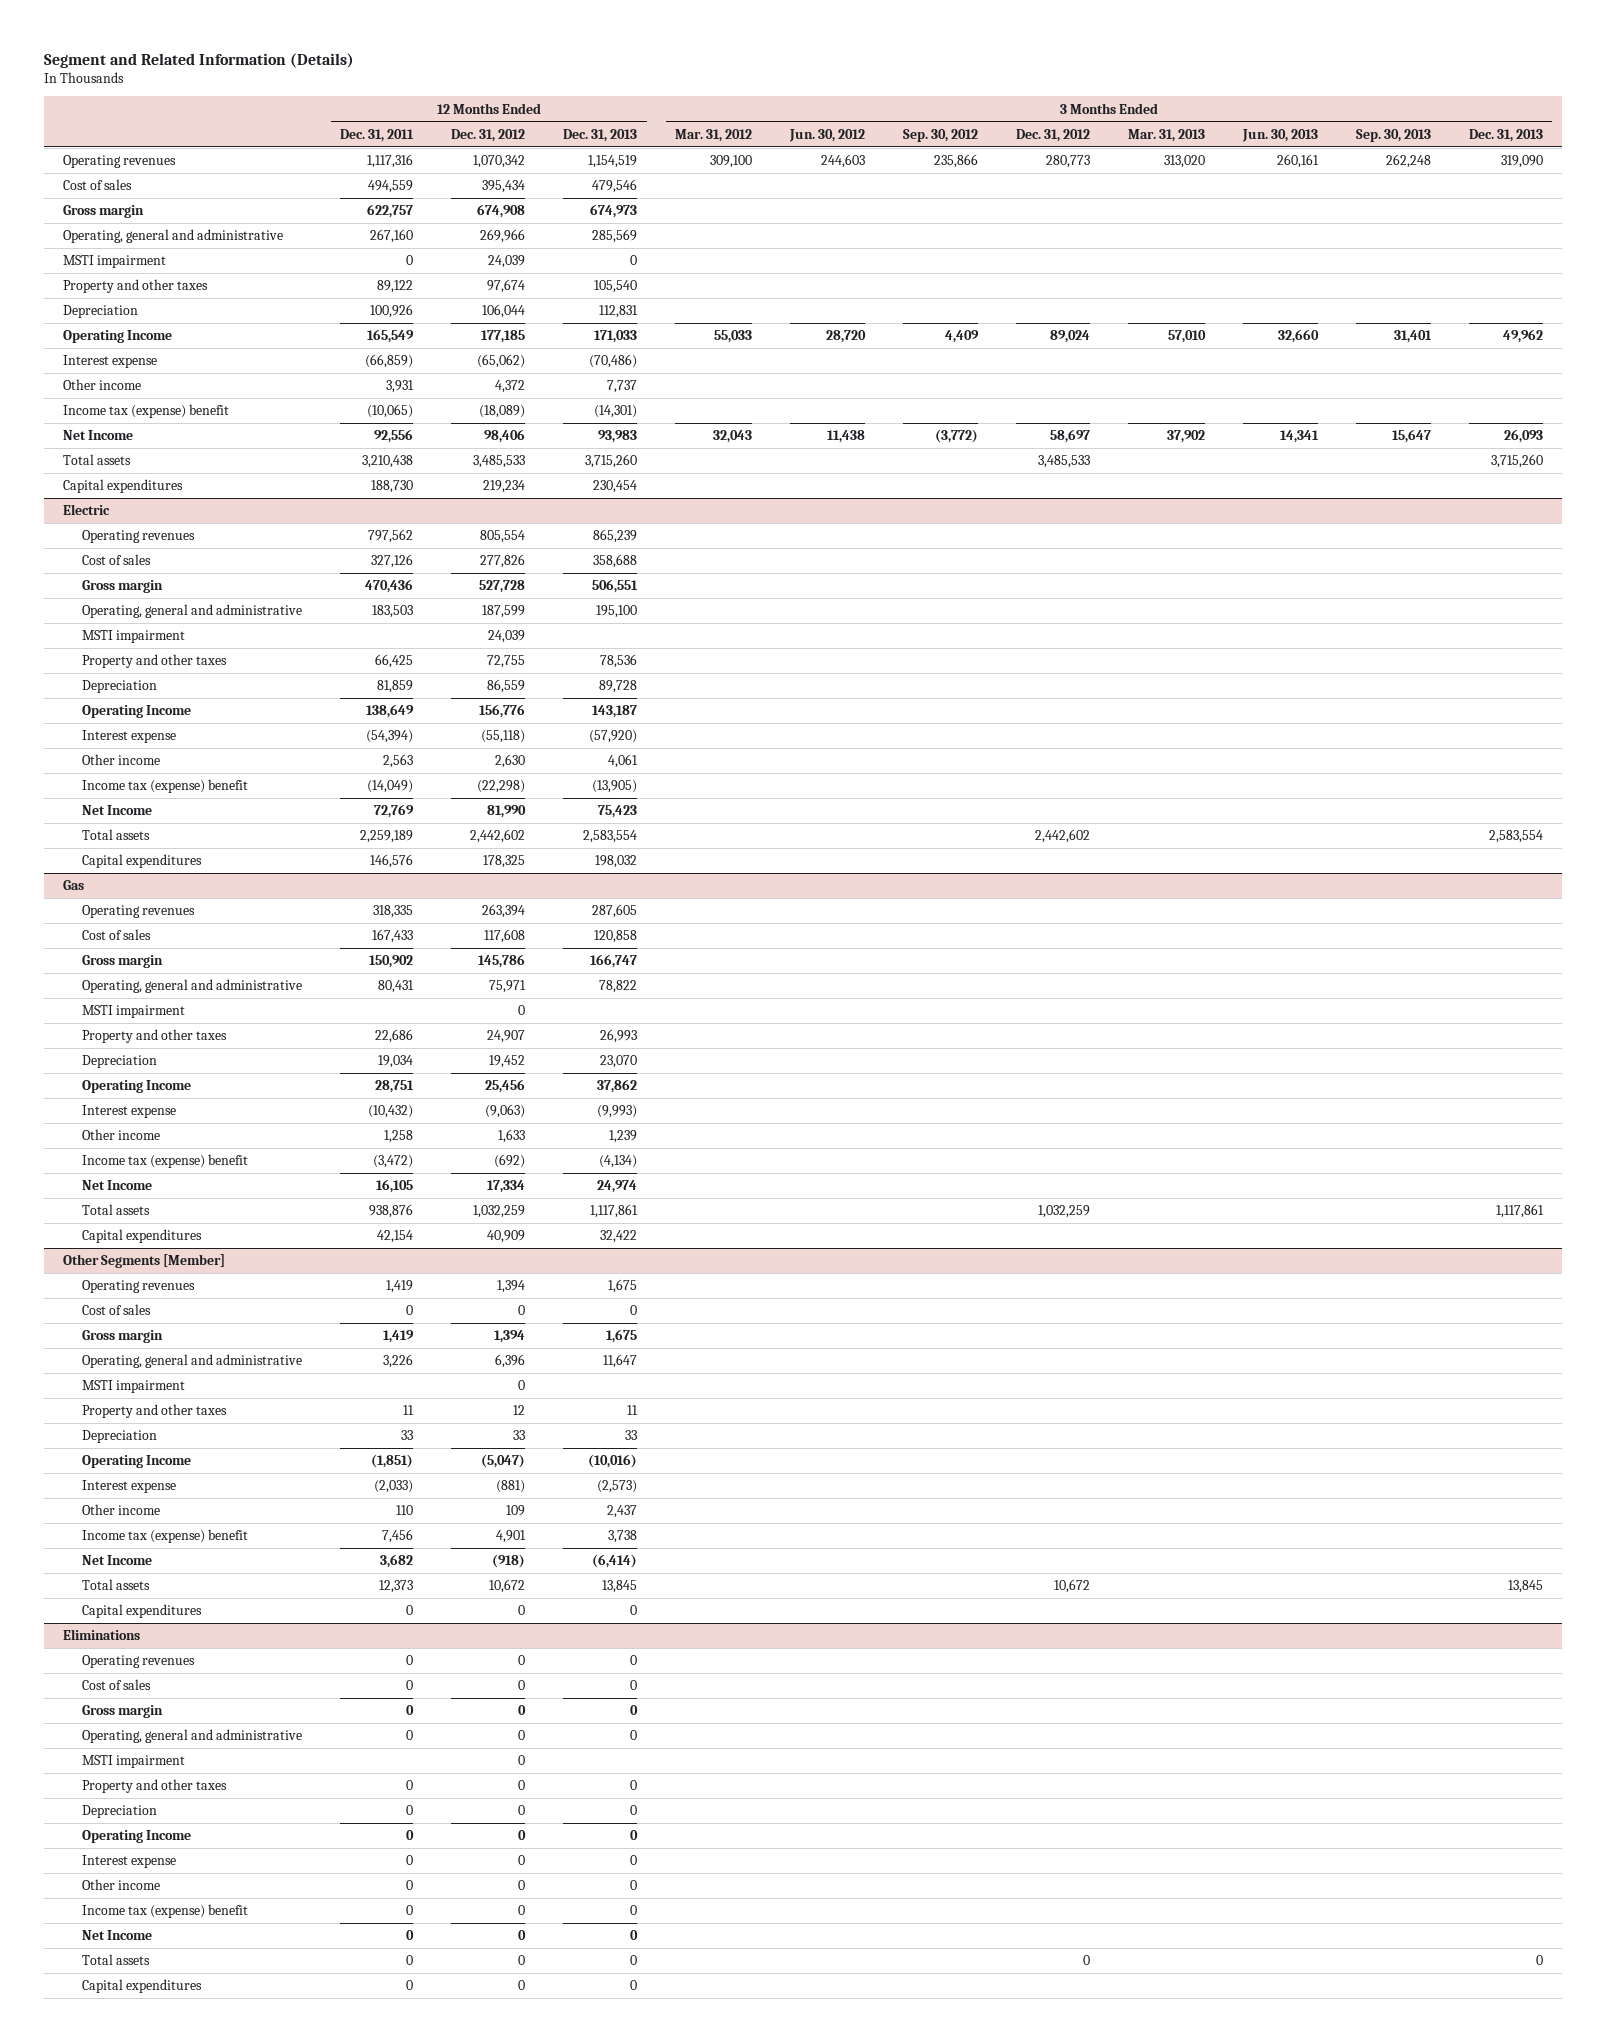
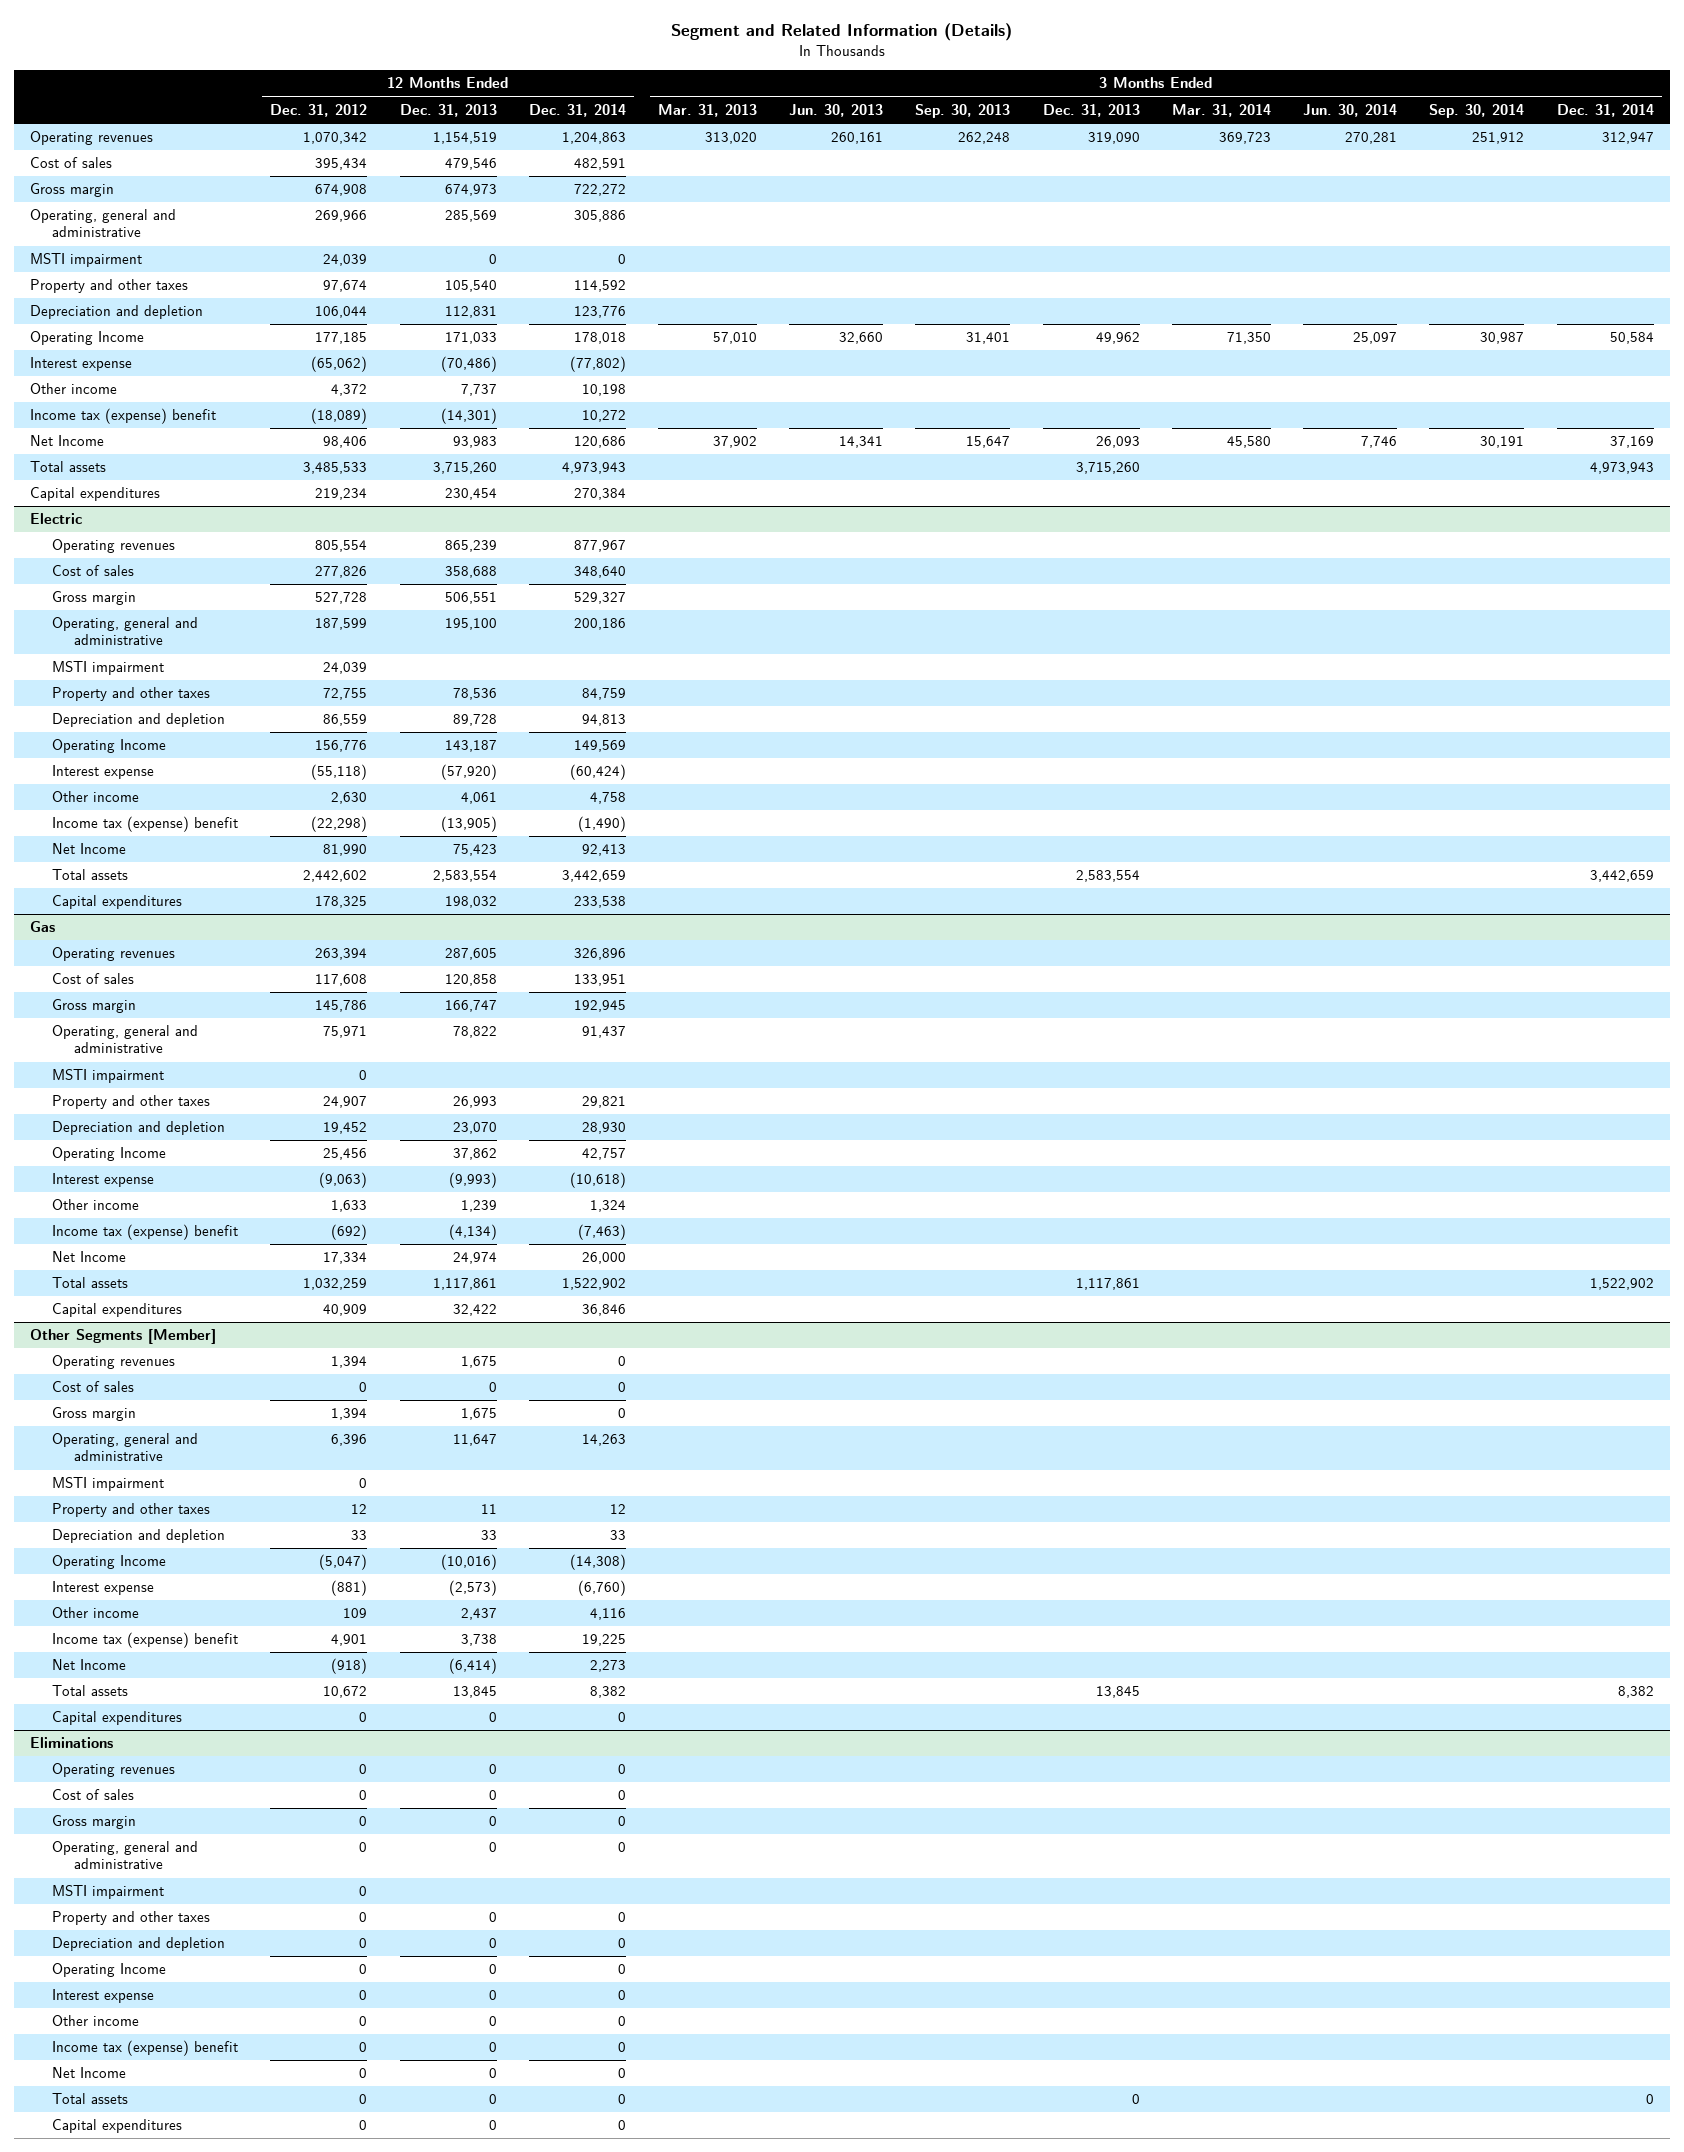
[340,128,415,142] Dec. 31, 2011 -> none
[675,128,753,142] Mar. 31, 2012 -> none
[789,128,866,142] Jun. 30, 2012 -> none
[903,128,979,142] Sep. 30, 2012 -> none
[1016,128,1091,142] Dec. 31, 2012 -> none
none -> [528,103,626,117] Dec. 31, 2014
none -> [1171,103,1271,117] Mar. 31, 2014
none -> [1303,103,1398,117] Jun. 30, 2014
none -> [1429,103,1525,118] Sep. 30, 2014
none -> [1556,103,1654,117] Dec. 31, 2014
[63,305,139,319] Depreciation -> [30,305,204,320] Depreciation and depletion
[82,680,158,694] Depreciation -> [52,713,226,728] Depreciation and depletion
[82,1055,158,1069] Depreciation -> [52,1121,226,1136] Depreciation and depletion
[82,1430,158,1444] Depreciation -> [52,1529,226,1544] Depreciation and depletion
[82,1805,158,1819] Depreciation -> [52,1937,226,1952] Depreciation and depletion

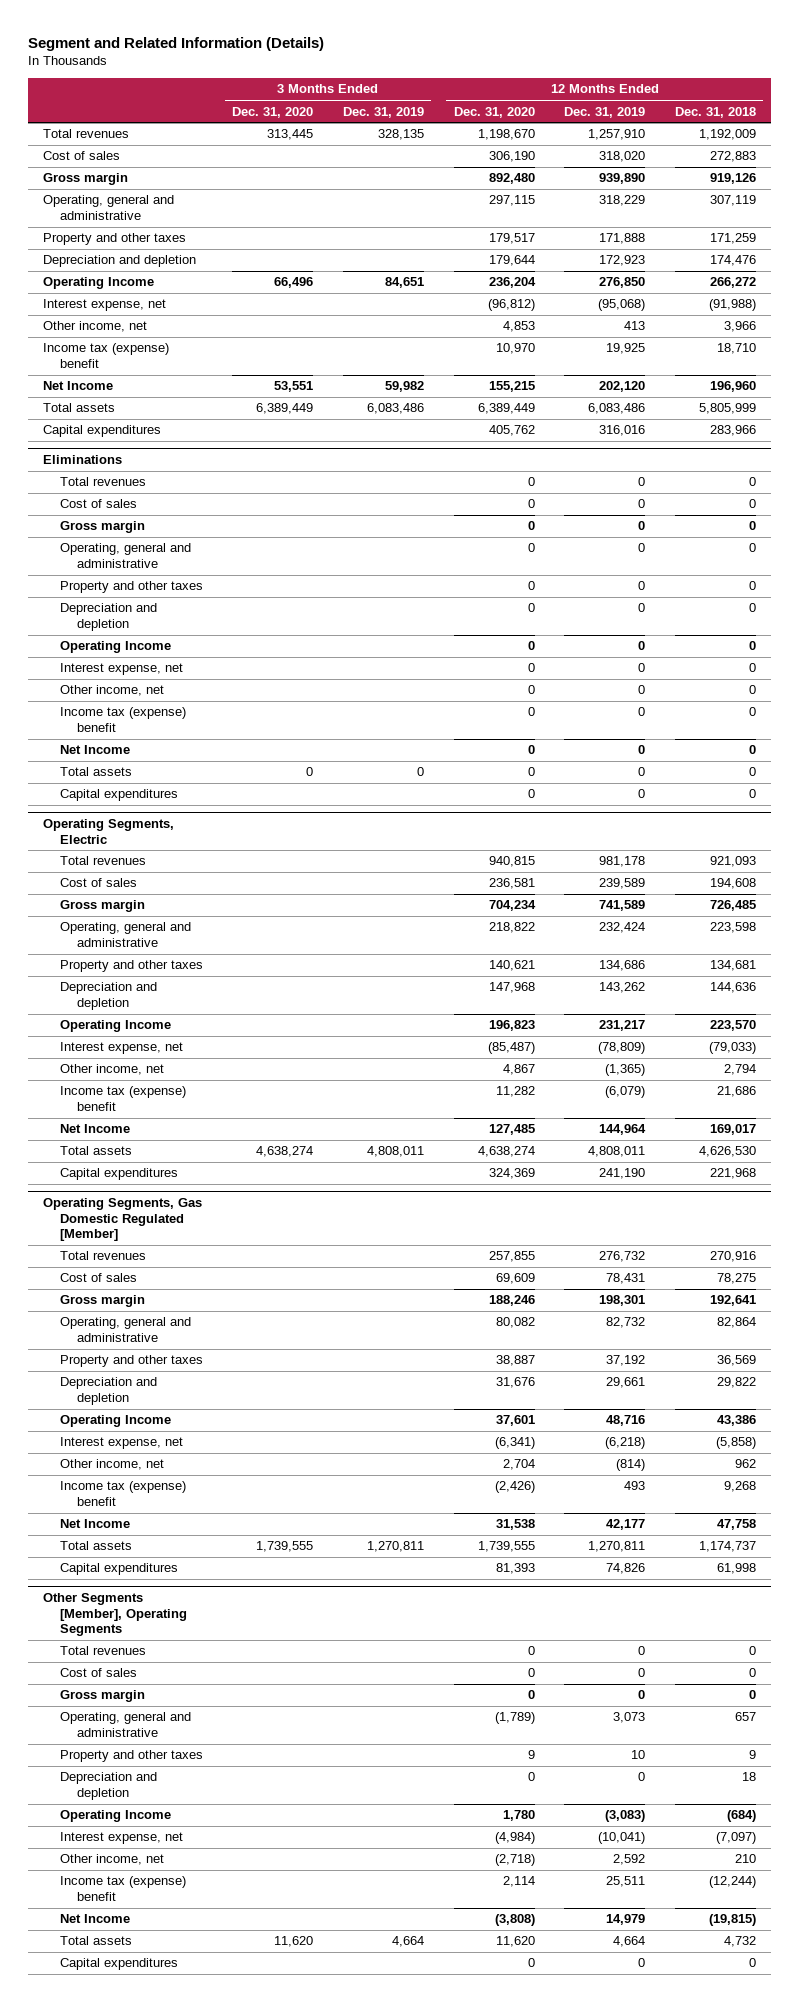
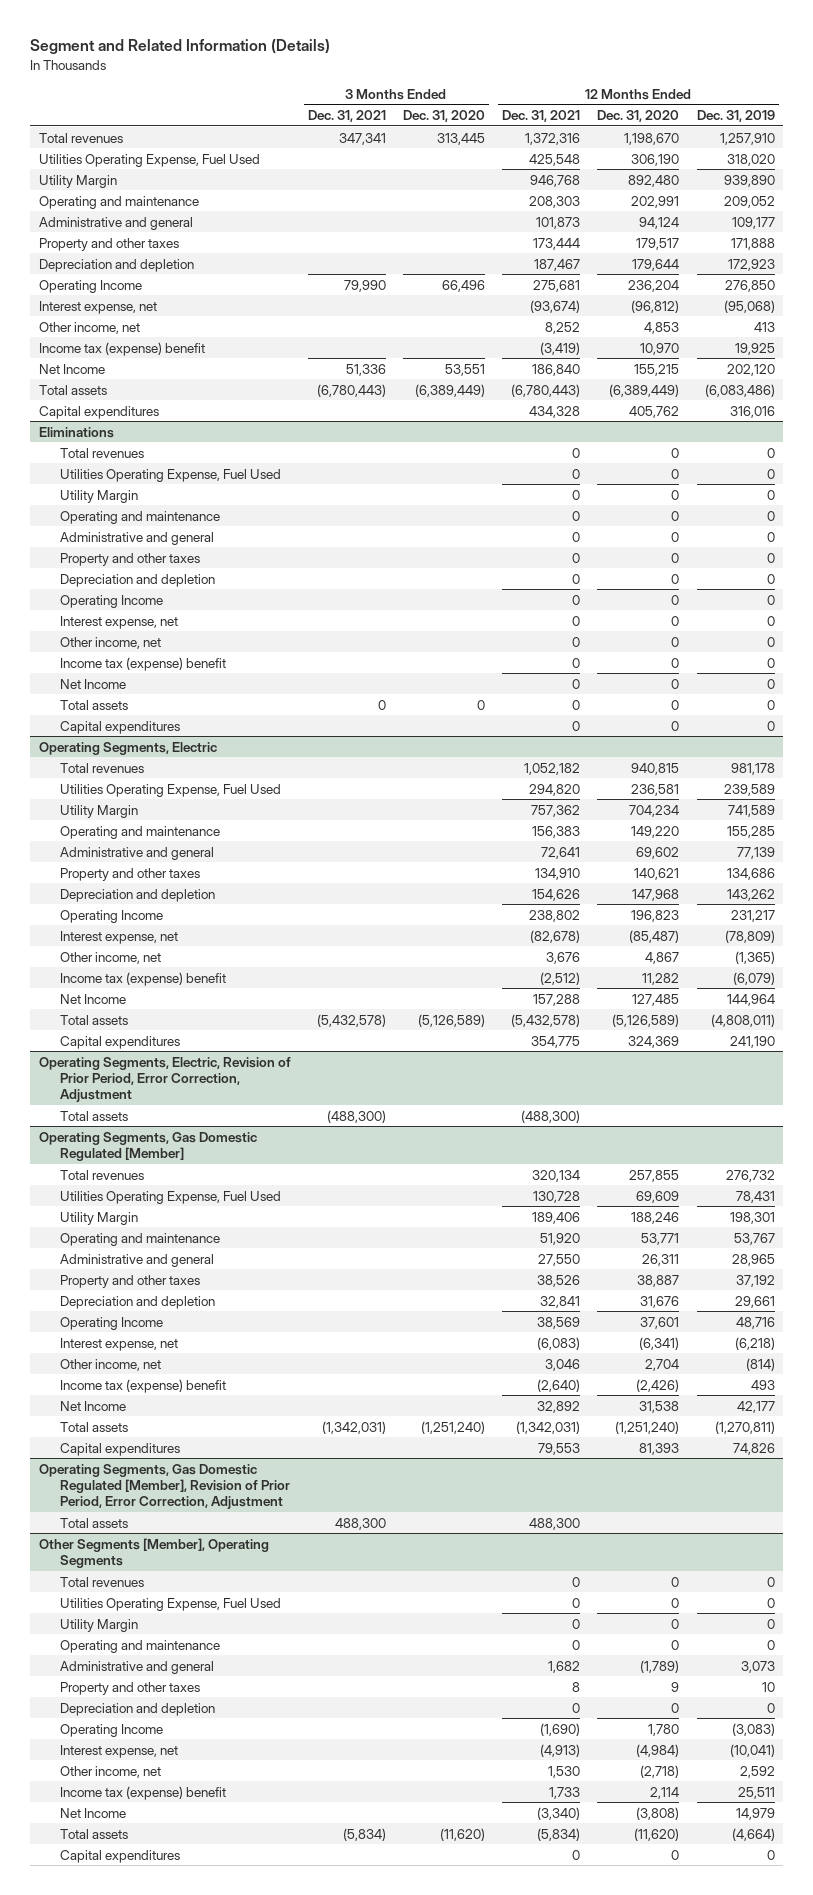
[342,106,424,118] Dec. 31, 2019 -> none
[675,106,757,118] Dec. 31, 2018 -> none
none -> [307,110,386,123] Dec. 31, 2021
none -> [502,110,581,123] Dec. 31, 2021
[42,151,120,161] Cost of sales -> [38,153,260,167] Utilities Operating Expense, Fuel Used
[42,173,128,186] Gross margin -> [38,174,117,188] Utility Margin
[42,195,174,221] Operating, general and administrative -> [38,195,199,209] Operating and maintenance
[488,195,535,207] 297,115 -> [631,195,680,208] 202,991
[599,195,646,207] 318,229 -> [723,195,775,208] 209,052
none -> [38,216,193,230] Administrative and general
[256,403,314,415] 6,389,449 -> [415,383,486,397] (6,389,449)
[477,403,535,415] 6,389,449 -> [609,383,680,397] (6,389,449)
[588,403,646,415] 6,083,486 -> [704,383,775,397] (6,083,486)
[59,499,137,509] Cost of sales -> none
[59,521,145,534] Gross margin -> none
none -> [60,468,282,482] Utilities Operating Expense, Fuel Used
none -> [60,489,139,503] Utility Margin
[59,543,191,569] Operating, general and administrative -> [60,510,221,524] Operating and maintenance
none -> [60,531,215,545] Administrative and general
[59,878,137,888] Cost of sales -> [60,783,282,797] Utilities Operating Expense, Fuel Used
[59,900,145,913] Gross margin -> [60,804,139,818] Utility Margin
[59,922,191,948] Operating, general and administrative -> [60,825,221,839] Operating and maintenance
[488,922,535,934] 218,822 -> [631,825,680,838] 149,220
[599,922,646,934] 232,424 -> [726,825,775,838] 155,285
none -> [60,846,215,860] Administrative and general
[256,1146,314,1158] 4,638,274 -> [418,1013,486,1027] (5,126,589)
[477,1146,535,1158] 4,638,274 -> [612,1013,680,1027] (5,126,589)
[588,1146,646,1158] 4,808,011 -> [710,1013,775,1027] (4,808,011)
none -> [38,1056,291,1103] Operating Segments, Electric, Revision of Prior Period, Error Correction, Adjustment
none -> [60,1110,129,1121] Total assets
[59,1273,137,1283] Cost of sales -> [60,1190,282,1204] Utilities Operating Expense, Fuel Used
[59,1295,145,1308] Gross margin -> [60,1211,139,1225] Utility Margin
[59,1317,191,1343] Operating, general and administrative -> [60,1232,221,1246] Operating and maintenance
[495,1317,535,1329] 80,082 -> [641,1232,680,1245] 53,771
[606,1317,646,1329] 82,732 -> [733,1232,775,1245] 53,767
none -> [60,1253,215,1267] Administrative and general
[256,1541,314,1553] 1,739,555 -> [421,1420,486,1434] (1,251,240)
[477,1541,535,1553] 1,739,555 -> [615,1420,680,1434] (1,251,240)
[588,1541,646,1553] 1,270,811 -> [714,1420,775,1434] (1,270,811)
none -> [38,1463,291,1510] Operating Segments, Gas Domestic Regulated [Member], Revision of Prior Period, Error Correction, Adjustment
none -> [60,1517,129,1528] Total assets
[59,1668,137,1678] Cost of sales -> none
[59,1690,145,1703] Gross margin -> none
none -> [60,1597,282,1611] Utilities Operating Expense, Fuel Used
none -> [60,1618,139,1632] Utility Margin
[59,1712,191,1738] Operating, general and administrative -> [60,1639,221,1653] Operating and maintenance
[494,1712,535,1725] (1,789) -> [671,1639,680,1650] 0
[613,1712,646,1724] 3,073 -> [766,1639,775,1650] 0
none -> [60,1660,215,1674] Administrative and general
[274,1936,314,1948] 11,620 -> [440,1827,486,1841] (11,620)
[495,1936,535,1948] 11,620 -> [634,1827,680,1841] (11,620)
[613,1936,646,1948] 4,664 -> [731,1827,775,1841] (4,664)

